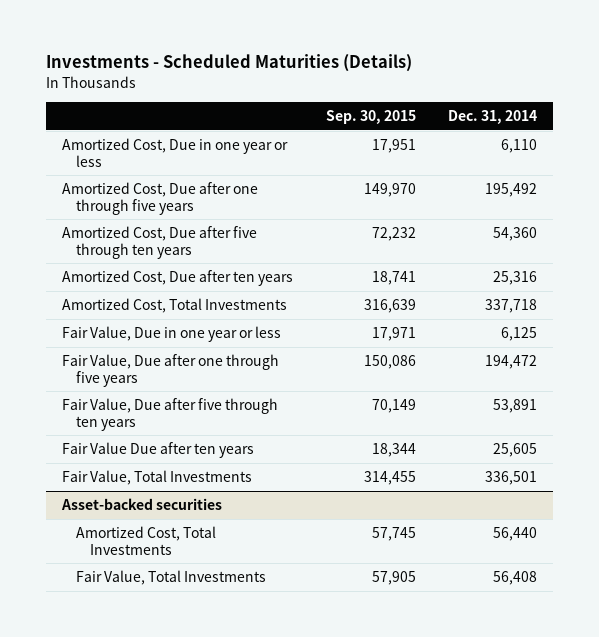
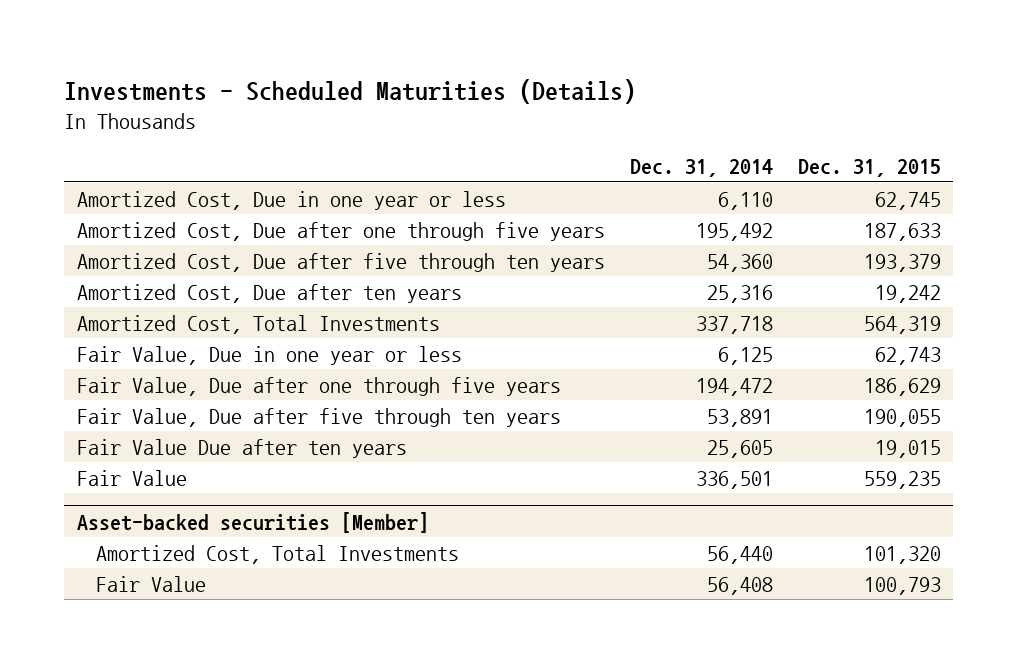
[325,109,416,124] Sep. 30, 2015 -> none
none -> [797,159,941,178] Dec. 31, 2015
[62,470,253,486] Fair Value, Total Investments -> [76,469,187,486] Fair Value
[61,498,223,511] Asset-backed securities -> [76,511,429,533] Asset-backed securities [Member]
[76,570,267,586] Fair Value, Total Investments -> [96,575,207,592] Fair Value

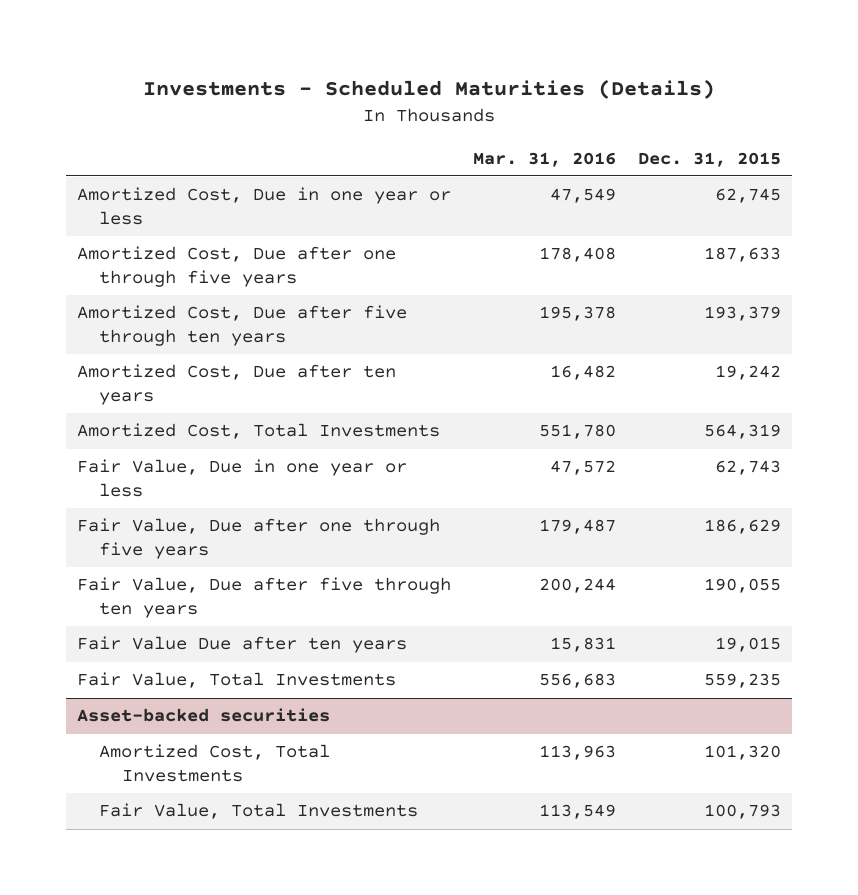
[629,159,773,178] Dec. 31, 2014 -> none
none -> [472,151,616,167] Mar. 31, 2016
[76,469,187,486] Fair Value -> [76,672,396,689] Fair Value, Total Investments
[76,511,429,533] Asset-backed securities [Member] -> [76,708,330,723] Asset-backed securities
[96,575,207,592] Fair Value -> [99,803,419,820] Fair Value, Total Investments

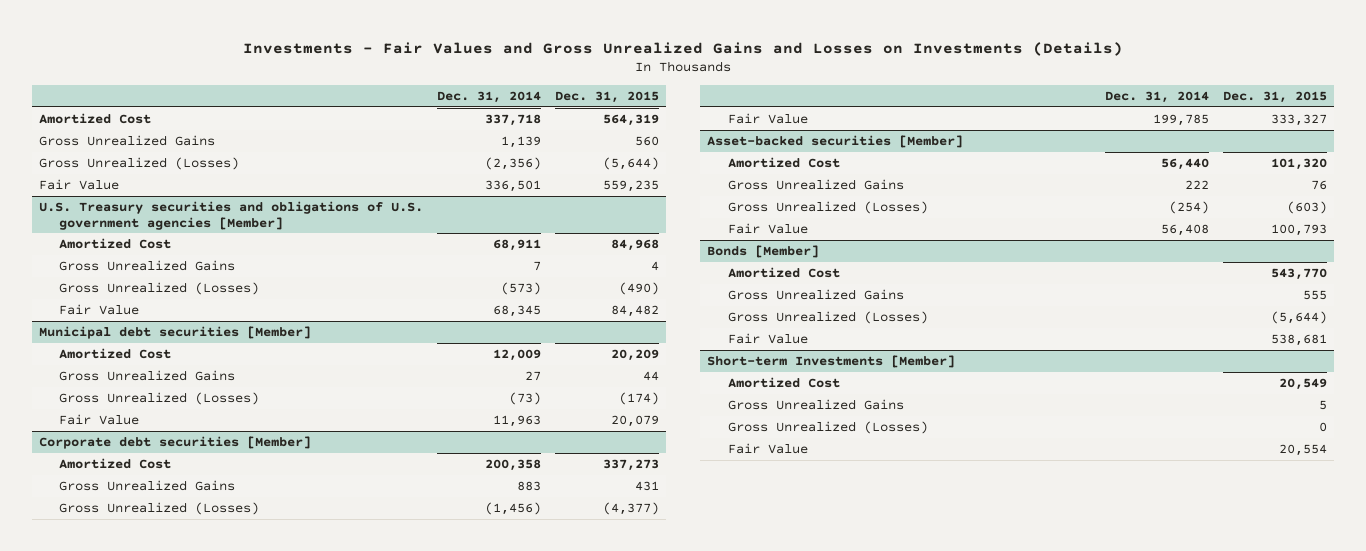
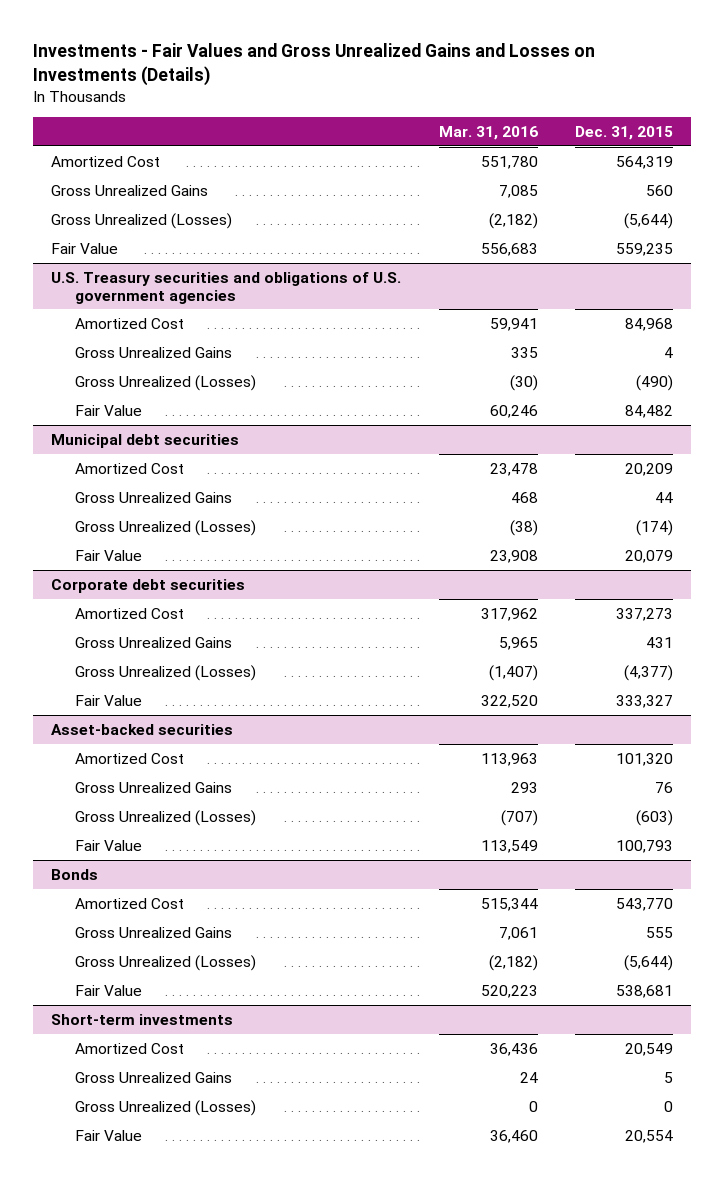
[436,91,541,104] Dec. 31, 2014 -> none
none -> [438,125,538,140] Mar. 31, 2016
[38,200,423,230] U.S. Treasury securities and obligations of U.S. government agencies [Member] -> [51,271,402,304] U.S. Treasury securities and obligations of U.S. government agencies
[38,325,311,339] Municipal debt securities [Member] -> [51,433,240,448] Municipal debt securities
[38,435,311,449] Corporate debt securities [Member] -> [51,578,246,593] Corporate debt securities
[707,134,964,148] Asset-backed securities [Member] -> [51,723,234,735] Asset-backed securities
[707,244,820,258] Bonds [Member] -> [51,868,99,880] Bonds
[707,354,956,368] Short-term Investments [Member] -> [51,1013,234,1025] Short-term investments

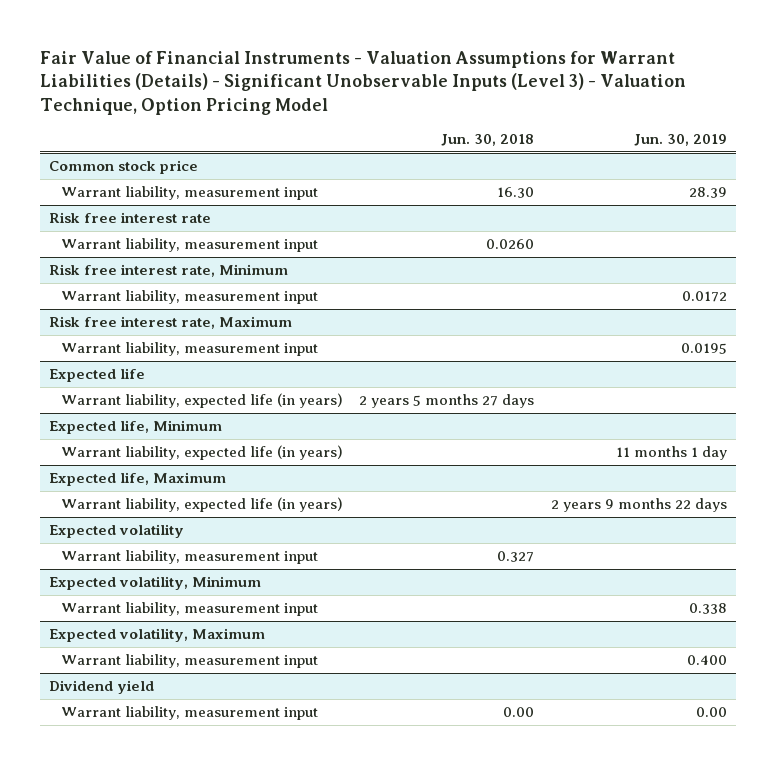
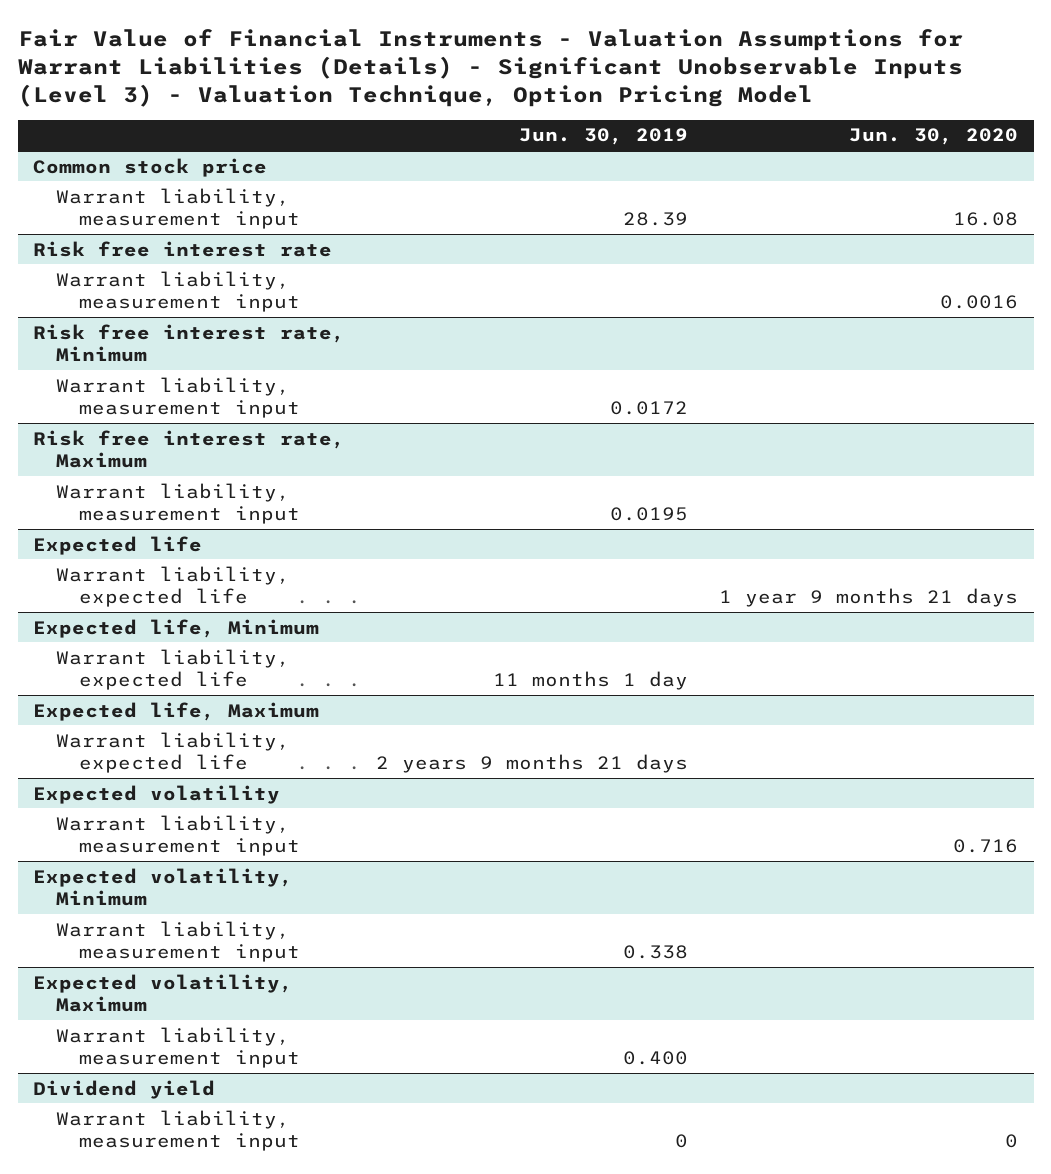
[441,134,535,147] Jun. 30, 2018 -> none
none -> [849,128,1019,146] Jun. 30, 2020
[60,393,343,409] Warrant liability, expected life (in years) -> [56,565,291,607] Warrant liability, expected life
[60,445,343,461] Warrant liability, expected life (in years) -> [56,648,291,690] Warrant liability, expected life
[60,497,343,513] Warrant liability, expected life (in years) -> [56,731,291,773] Warrant liability, expected life
[551,498,728,513] 2 years 9 months 22 days -> [376,753,689,773] 2 years 9 months 21 days
[696,707,728,718] 0.00 -> [675,1133,689,1148] 0

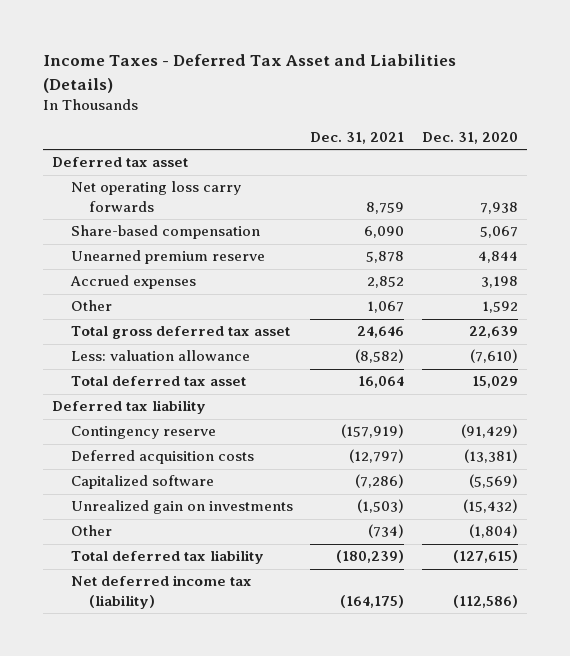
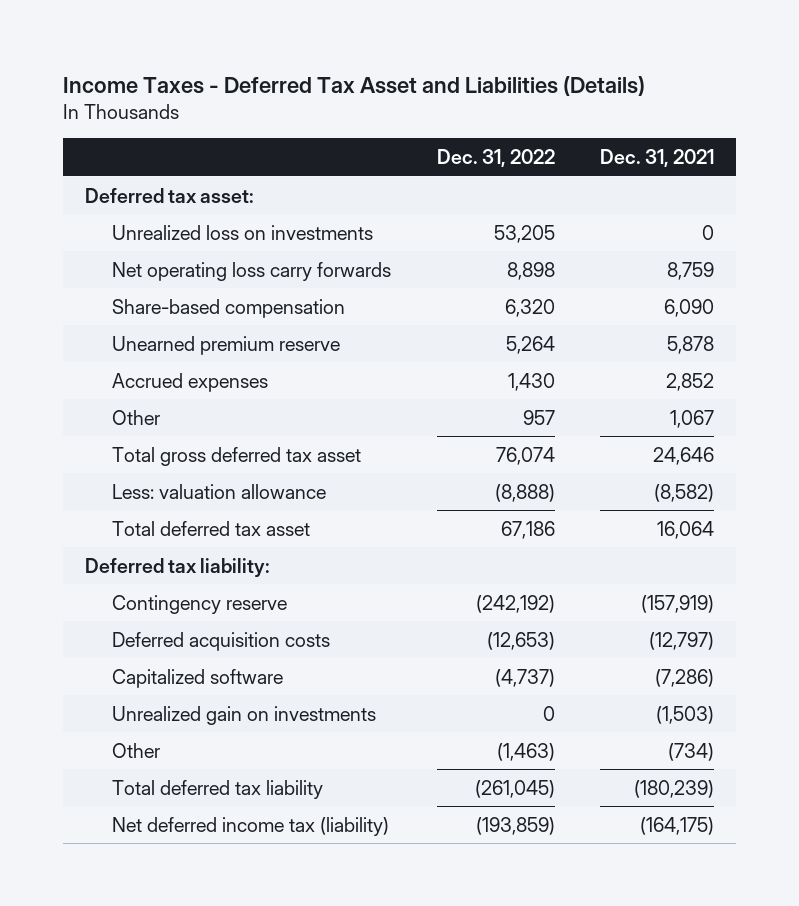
[422,131,519,144] Dec. 31, 2020 -> none
none -> [436,148,555,167] Dec. 31, 2022
[52,157,189,168] Deferred tax asset -> [85,187,255,203] Deferred tax asset:
none -> [112,224,374,240] Unrealized loss on investments
[52,400,207,415] Deferred tax liability -> [85,557,271,577] Deferred tax liability:

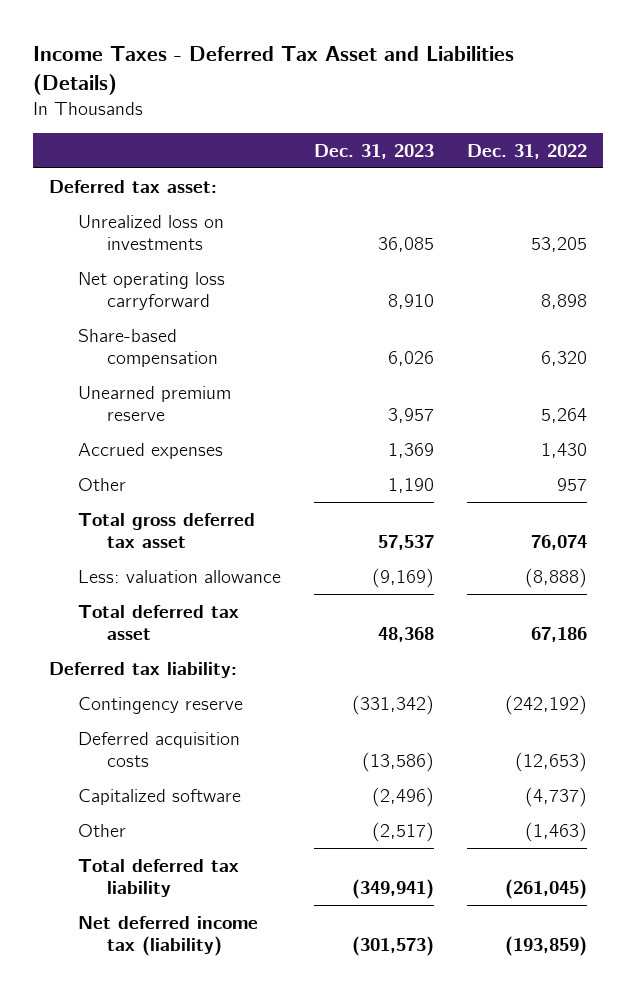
[599,148,714,167] Dec. 31, 2021 -> none
none -> [313,143,434,159] Dec. 31, 2023
[112,261,392,281] Net operating loss carry forwards -> [78,271,226,310] Net operating loss carryforward
[112,705,377,725] Unrealized gain on investments -> none

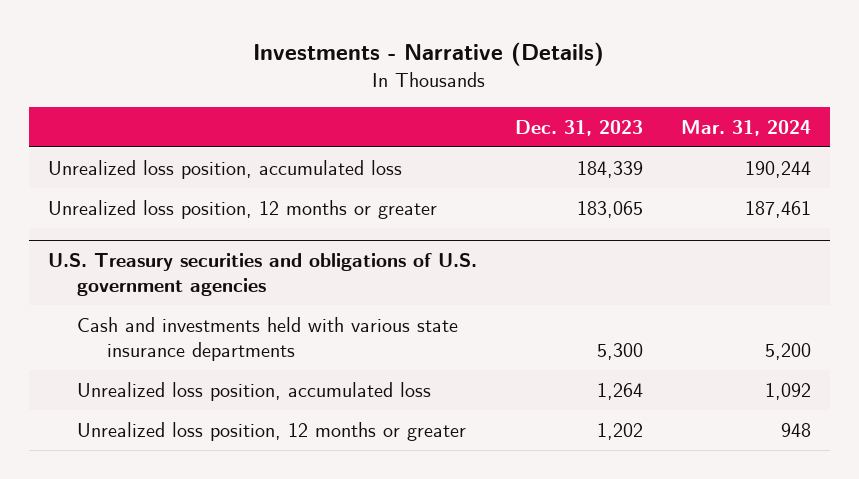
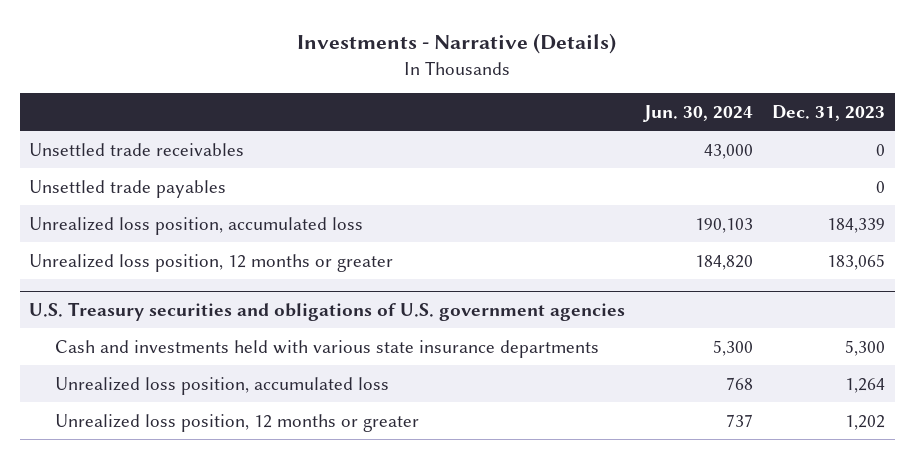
[681,119,812,136] Mar. 31, 2024 -> none
none -> [643,104,754,122] Jun. 30, 2024
none -> [29,142,245,156] Unsettled trade receivables
none -> [29,179,227,198] Unsettled trade payables

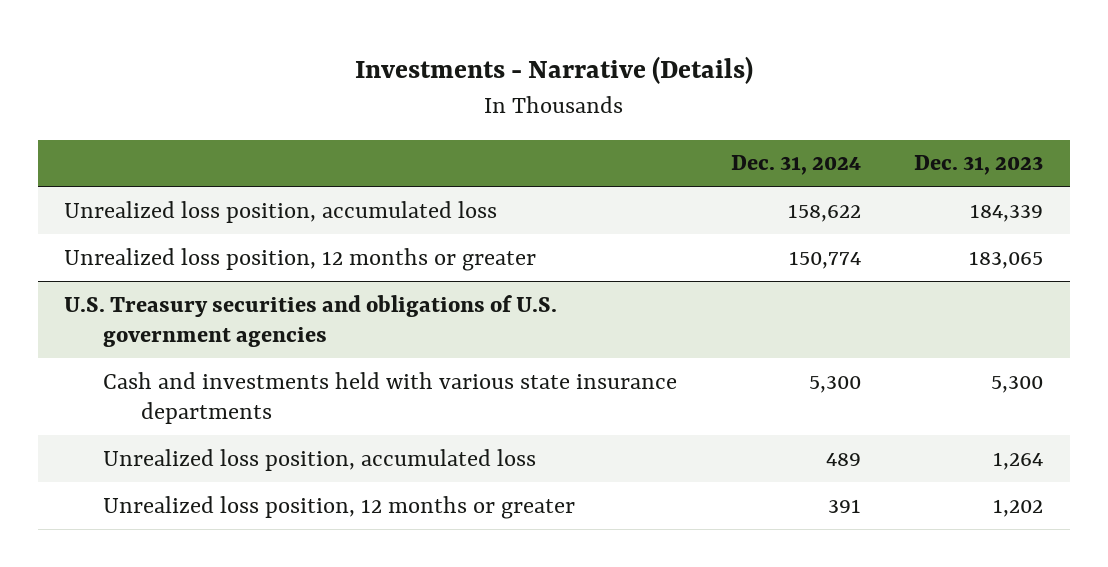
[643,104,754,122] Jun. 30, 2024 -> none
none -> [730,155,861,176] Dec. 31, 2024
[29,142,245,156] Unsettled trade receivables -> none
[29,179,227,198] Unsettled trade payables -> none

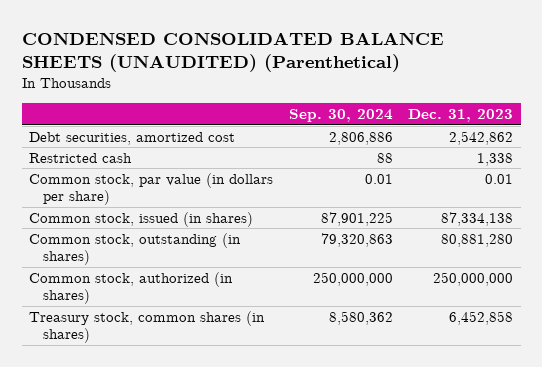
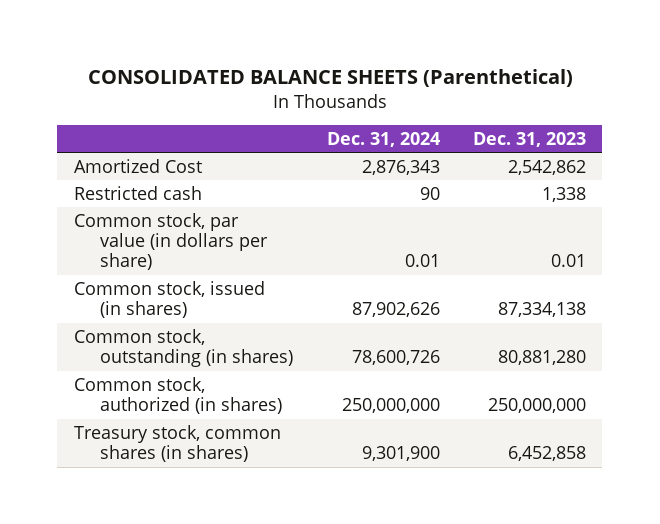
[21,31,444,73] CONDENSED CONSOLIDATED BALANCE SHEETS (UNAUDITED) (Parenthetical) -> [87,69,573,88] CONSOLIDATED BALANCE SHEETS (Parenthetical)
[288,109,393,123] Sep. 30, 2024 -> none
none -> [326,131,440,147] Dec. 31, 2024
[29,131,236,145] Debt securities, amortized cost -> [73,158,202,173] Amortized Cost

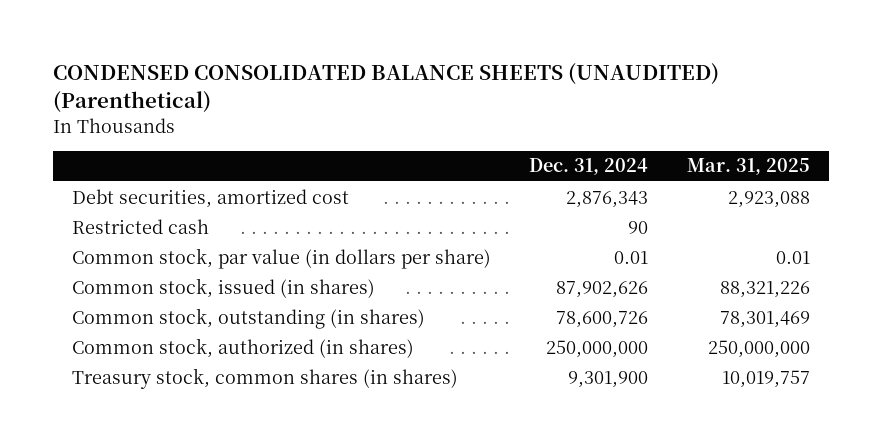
[87,69,573,88] CONSOLIDATED BALANCE SHEETS (Parenthetical) -> [52,63,719,114] CONDENSED CONSOLIDATED BALANCE SHEETS (UNAUDITED) (Parenthetical)
[472,131,586,147] Dec. 31, 2023 -> none
none -> [686,158,810,176] Mar. 31, 2025
[73,158,202,173] Amortized Cost -> [71,188,349,208] Debt securities, amortized cost

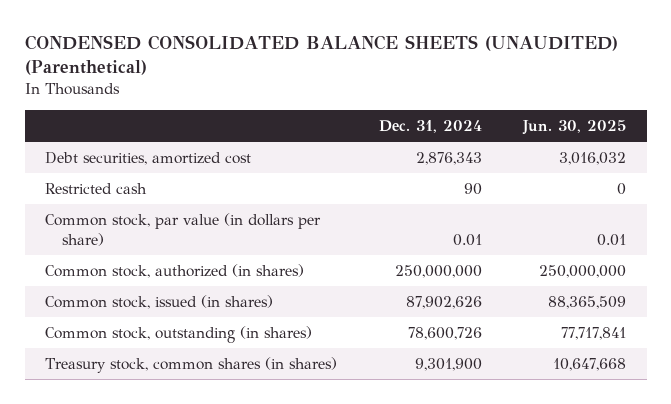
[686,158,810,176] Mar. 31, 2025 -> none
none -> [521,119,626,135] Jun. 30, 2025
[71,337,414,358] Common stock, authorized (in shares) -> [45,264,305,279] Common stock, authorized (in shares)

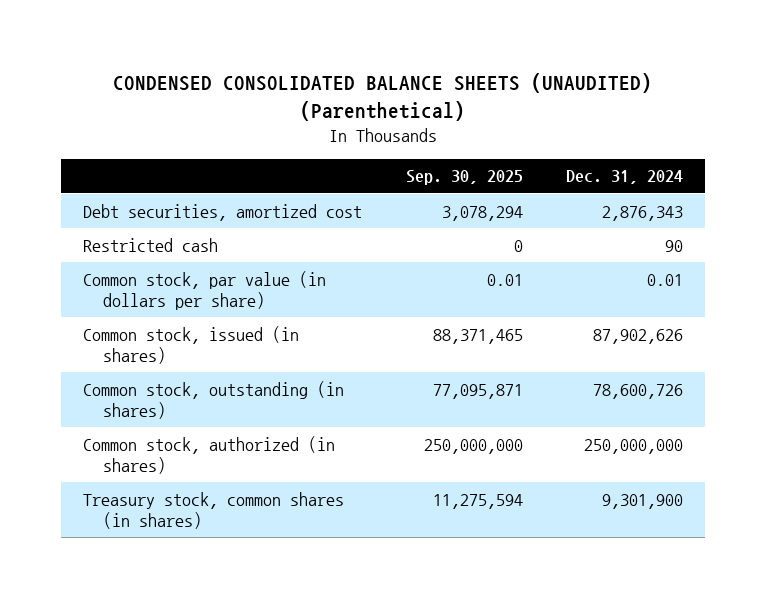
[521,119,626,135] Jun. 30, 2025 -> none
none -> [405,170,523,186] Sep. 30, 2025
[45,264,305,279] Common stock, authorized (in shares) -> [82,435,335,474] Common stock, authorized (in shares)

